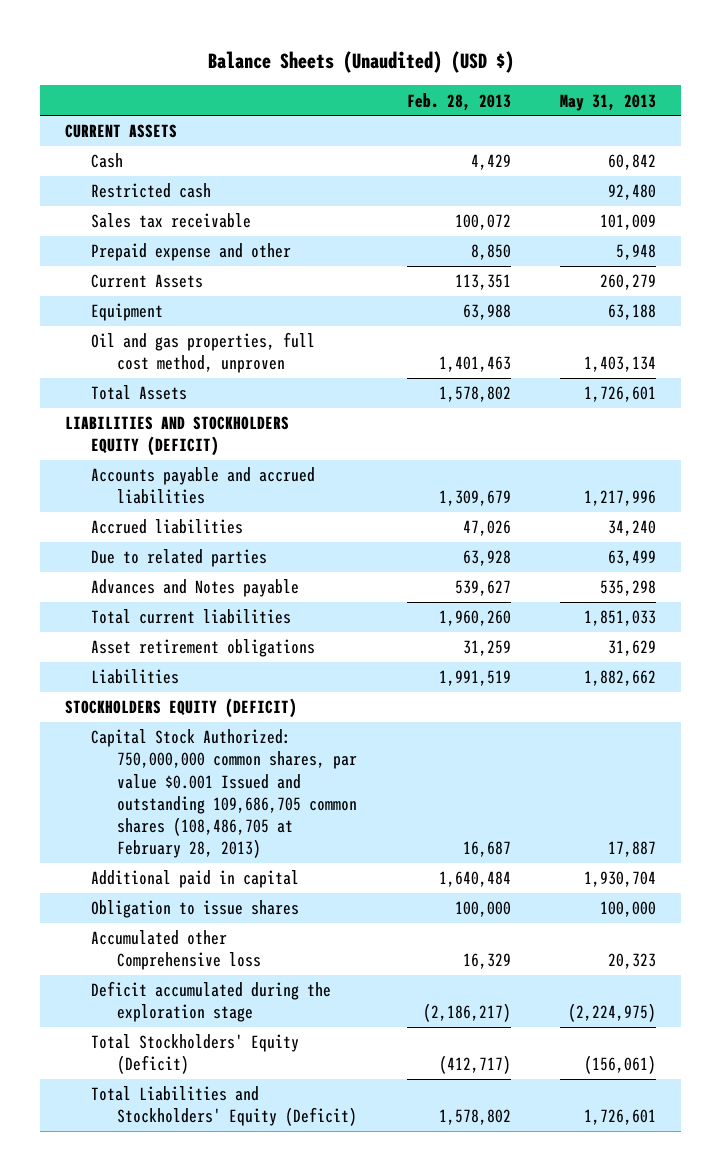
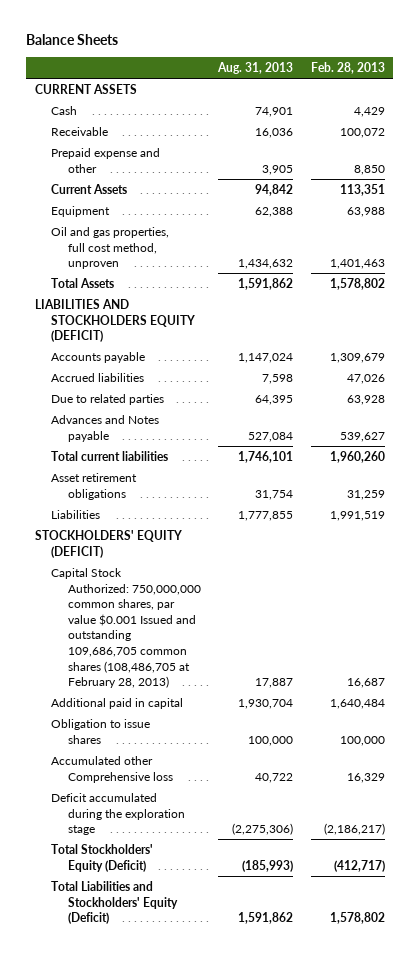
[207,50,514,73] Balance Sheets (Unaudited) (USD $) -> [25,33,118,45] Balance Sheets
[560,93,657,111] May 31, 2013 -> none
none -> [217,61,294,74] Aug. 31, 2013
[91,183,212,199] Restricted cash -> none
[91,213,252,229] Sales tax receivable -> [51,126,109,136] Receivable
[91,467,316,505] Accounts payable and accrued liabilities -> [51,351,146,363] Accounts payable
[65,698,298,719] STOCKHOLDERS EQUITY (DEFICIT) -> [34,529,182,558] STOCKHOLDERS' EQUITY (DEFICIT)

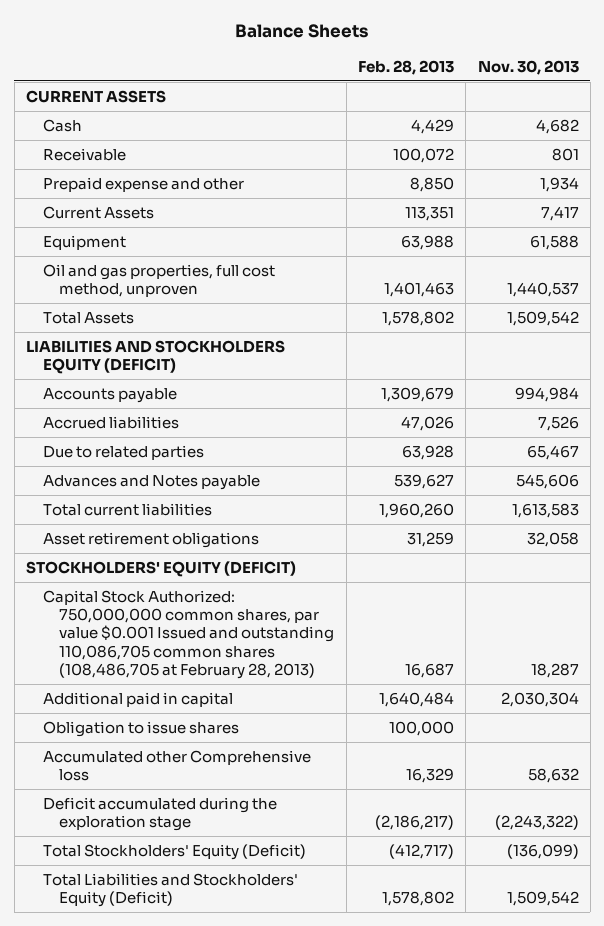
[217,61,294,74] Aug. 31, 2013 -> none
none -> [477,60,579,76] Nov. 30, 2013
[51,509,101,519] Liabilities -> none
[51,567,201,689] Capital Stock Authorized: 750,000,000 common shares, par value $0.001 Issued and outstanding 109,686,705 common shares (108,486,705 at February 28, 2013) -> [42,589,335,679] Capital Stock Authorized: 750,000,000 common shares, par value $0.001 Issued and outstanding 110,086,705 common shares (108,486,705 at February 28, 2013)

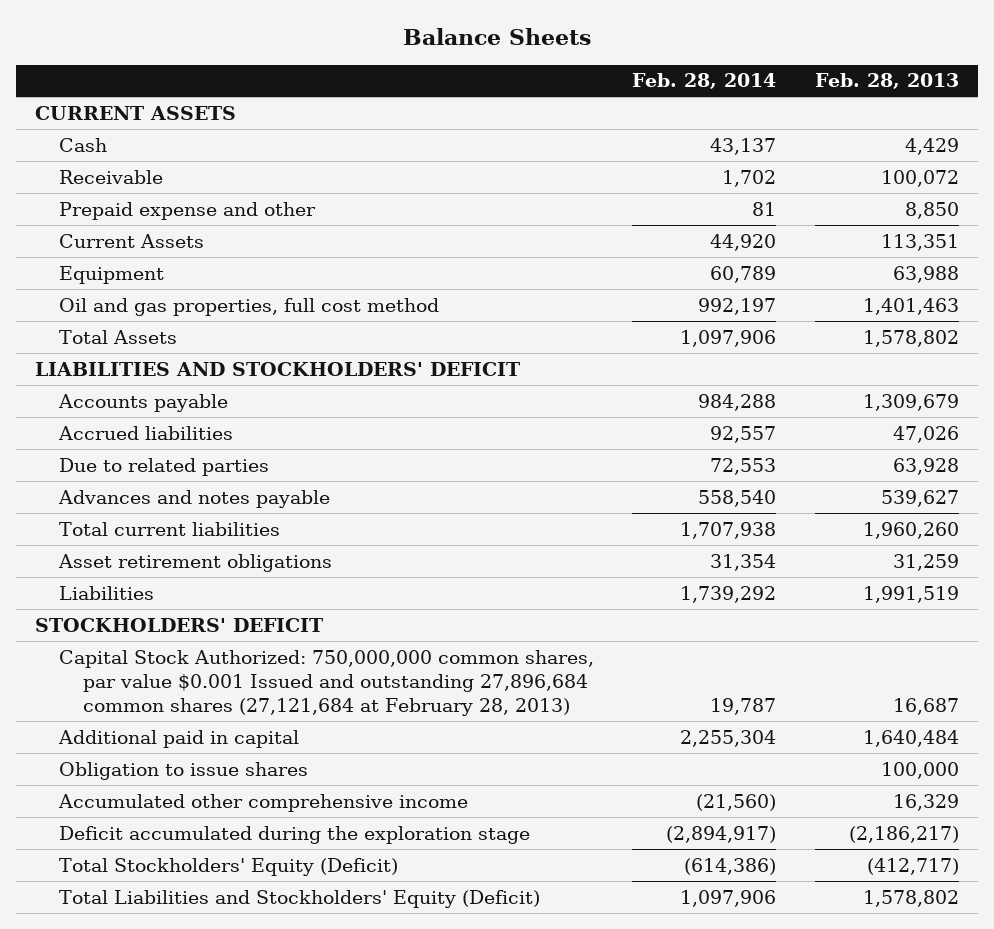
[477,60,579,76] Nov. 30, 2013 -> none
none -> [632,73,777,90] Feb. 28, 2014
[42,263,275,298] Oil and gas properties, full cost method, unproven -> [58,297,439,316] Oil and gas properties, full cost method
[25,339,285,375] LIABILITIES AND STOCKHOLDERS EQUITY (DEFICIT) -> [35,361,521,376] LIABILITIES AND STOCKHOLDERS' DEFICIT
[42,474,260,490] Advances and Notes payable -> [57,489,330,508] Advances and notes payable
none -> [58,585,154,600] Liabilities
[25,560,296,577] STOCKHOLDERS' EQUITY (DEFICIT) -> [35,617,324,632] STOCKHOLDERS' DEFICIT
[42,589,335,679] Capital Stock Authorized: 750,000,000 common shares, par value $0.001 Issued and outstanding 110,086,705 common shares (108,486,705 at February 28, 2013) -> [58,649,594,717] Capital Stock Authorized: 750,000,000 common shares, par value $0.001 Issued and outstanding 27,896,684 common shares (27,121,684 at February 28, 2013)
[42,749,311,782] Accumulated other Comprehensive loss -> [57,793,468,812] Accumulated other comprehensive income

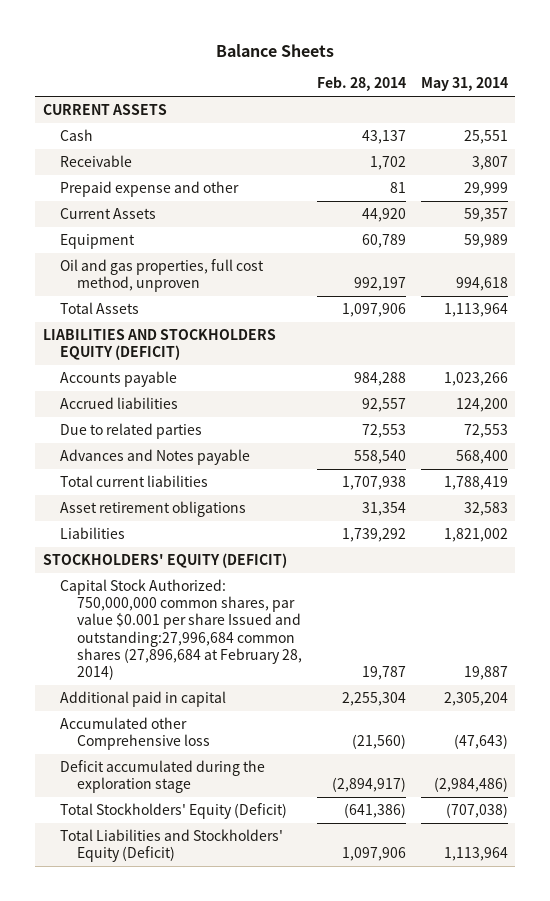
[814,73,959,90] Feb. 28, 2013 -> none
none -> [420,77,508,92] May 31, 2014
[58,297,439,316] Oil and gas properties, full cost method -> [59,258,264,293] Oil and gas properties, full cost method, unproven
[35,361,521,376] LIABILITIES AND STOCKHOLDERS' DEFICIT -> [42,328,276,361] LIABILITIES AND STOCKHOLDERS EQUITY (DEFICIT)
[57,489,330,508] Advances and notes payable -> [59,448,250,465] Advances and Notes payable
[35,617,324,632] STOCKHOLDERS' DEFICIT -> [42,552,287,568] STOCKHOLDERS' EQUITY (DEFICIT)
[58,649,594,717] Capital Stock Authorized: 750,000,000 common shares, par value $0.001 Issued and outstanding 27,896,684 common shares (27,121,684 at February 28, 2013) -> [59,578,302,681] Capital Stock Authorized: 750,000,000 common shares, par value $0.001 per share Issued and outstanding:27,996,684 common shares (27,896,684 at February 28, 2014)
[58,761,308,780] Obligation to issue shares -> none
[57,793,468,812] Accumulated other comprehensive income -> [59,716,210,751] Accumulated other Comprehensive loss
[684,857,777,875] (614,386) -> [343,802,406,818] (641,386)

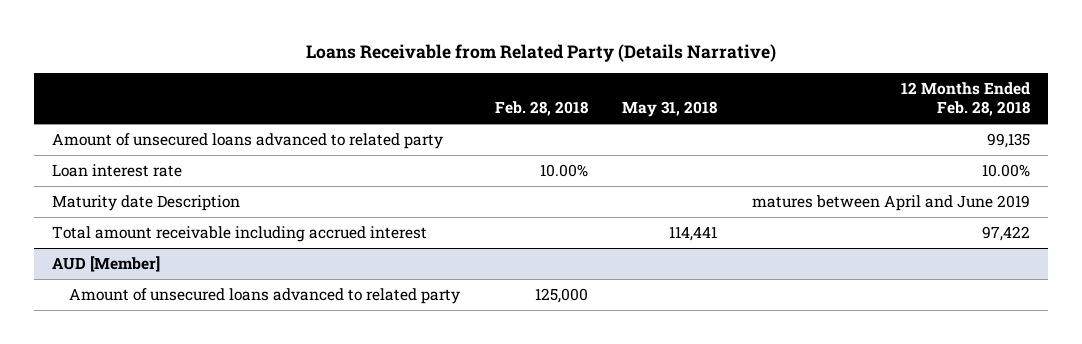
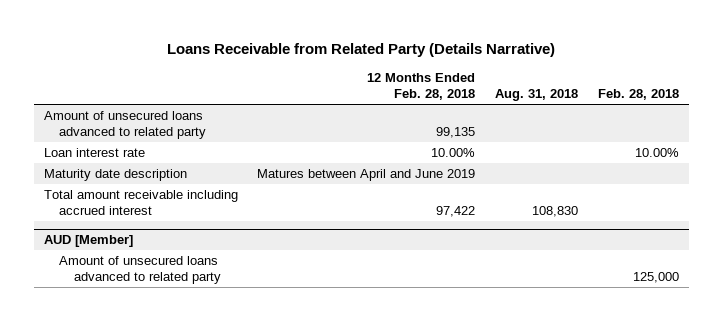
[622,101,718,118] May 31, 2018 -> none
none -> [495,89,579,102] Aug. 31, 2018
[51,194,240,211] Maturity date Description -> [43,168,187,181] Maturity date description
[752,194,1031,211] matures between April and June 2019 -> [257,168,476,181] Matures between April and June 2019

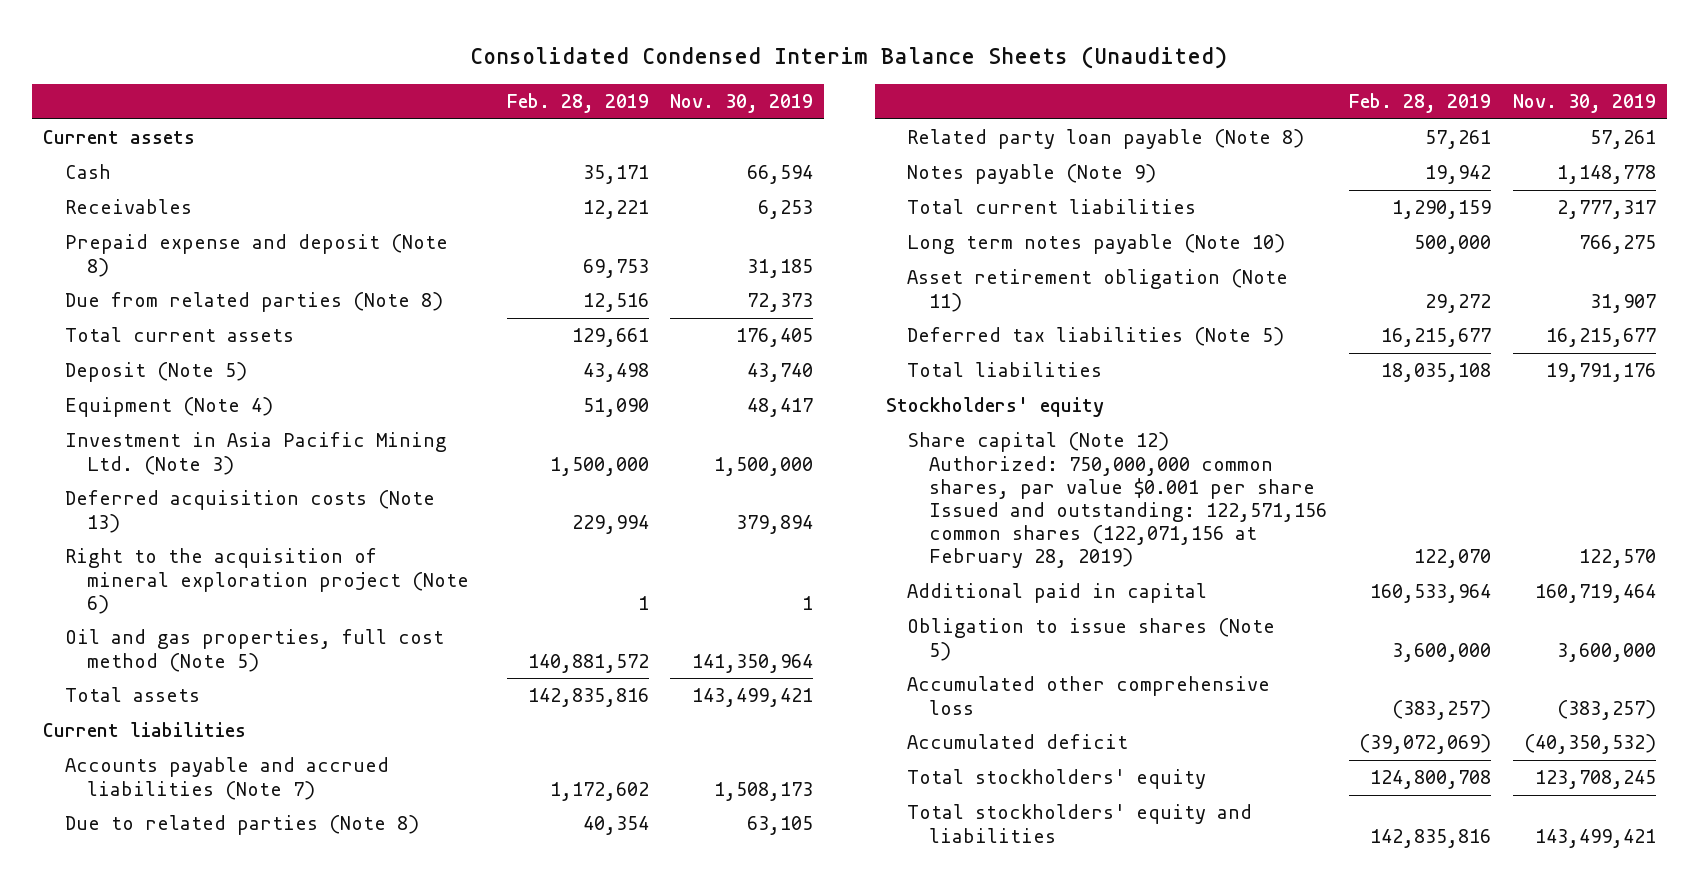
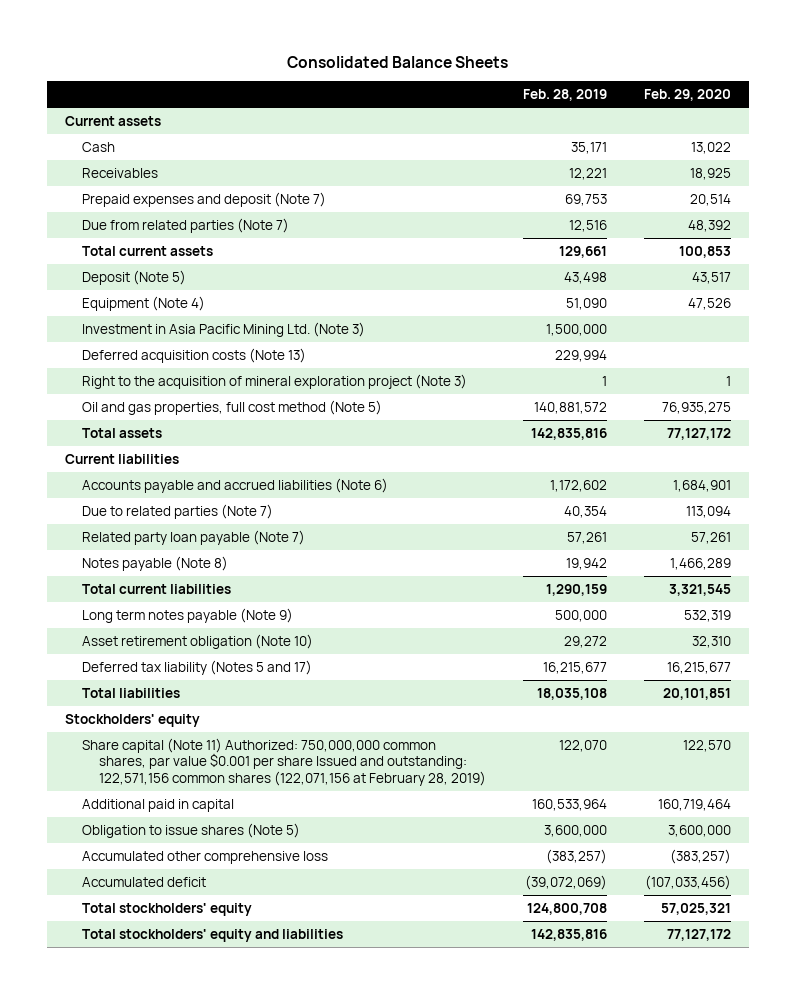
[470,45,1228,69] Consolidated Condensed Interim Balance Sheets (Unaudited) -> [287,55,509,68] Consolidated Balance Sheets
[670,94,814,114] Nov. 30, 2019 -> none
none -> [644,89,732,102] Feb. 29, 2020
[65,234,449,277] Prepaid expense and deposit (Note 8) -> [82,191,327,207] Prepaid expenses and deposit (Note 7)
[65,292,444,313] Due from related parties (Note 8) -> [82,217,290,233] Due from related parties (Note 7)
[65,548,469,614] Right to the acquisition of mineral exploration project (Note 6) -> [82,373,468,389] Right to the acquisition of mineral exploration project (Note 3)
[65,757,390,800] Accounts payable and accrued liabilities (Note 7) -> [82,477,389,493] Accounts payable and accrued liabilities (Note 6)
[65,815,420,836] Due to related parties (Note 8) -> [82,503,274,519] Due to related parties (Note 7)
[907,129,1305,150] Related party loan payable (Note 8) -> [82,529,306,545] Related party loan payable (Note 7)
[907,164,1157,185] Notes payable (Note 9) -> [82,555,229,571] Notes payable (Note 8)
[907,234,1286,255] Long term notes payable (Note 10) -> [82,607,294,623] Long term notes payable (Note 9)
[907,269,1289,312] Asset retirement obligation (Note 11) -> [82,633,314,649] Asset retirement obligation (Note 10)
[907,327,1285,347] Deferred tax liabilities (Note 5) -> [82,659,313,675] Deferred tax liability (Notes 5 and 17)
[907,432,1328,569] Share capital (Note 12) Authorized: 750,000,000 common shares, par value $0.001 per share Issued and outstanding: 122,571,156 common shares (122,071,156 at February 28, 2019) -> [82,737,487,787] Share capital (Note 11) Authorized: 750,000,000 common shares, par value $0.001 per share Issued and outstanding: 122,571,156 common shares (122,071,156 at February 28, 2019)

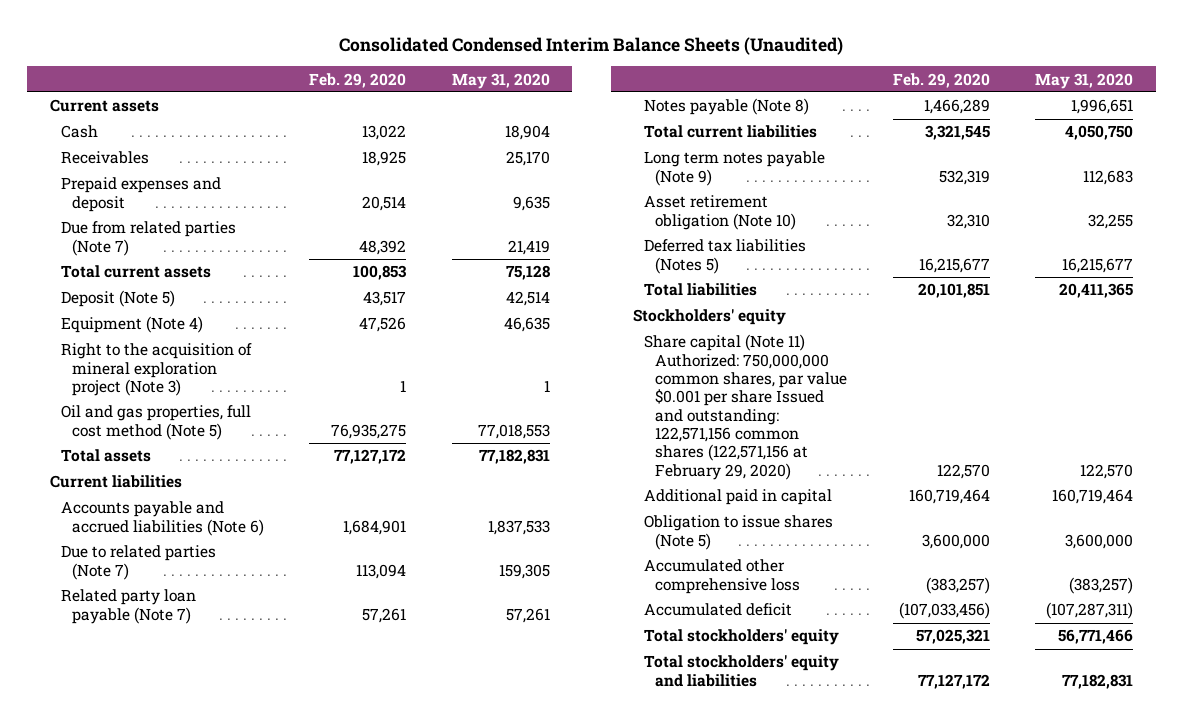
[287,55,509,68] Consolidated Balance Sheets -> [339,36,844,55] Consolidated Condensed Interim Balance Sheets (Unaudited)
[523,89,608,102] Feb. 28, 2019 -> none
none -> [451,72,550,89] May 31, 2020
[82,191,327,207] Prepaid expenses and deposit (Note 7) -> [60,177,221,212] Prepaid expenses and deposit
[82,321,366,337] Investment in Asia Pacific Mining Ltd. (Note 3) -> none
[82,347,307,363] Deferred acquisition costs (Note 13) -> none
[82,659,313,675] Deferred tax liability (Notes 5 and 17) -> [644,239,807,274] Deferred tax liabilities (Notes 5)
[82,737,487,787] Share capital (Note 11) Authorized: 750,000,000 common shares, par value $0.001 per share Issued and outstanding: 122,571,156 common shares (122,071,156 at February 28, 2019) -> [644,334,848,480] Share capital (Note 11) Authorized: 750,000,000 common shares, par value $0.001 per share Issued and outstanding: 122,571,156 common shares (122,571,156 at February 29, 2020)

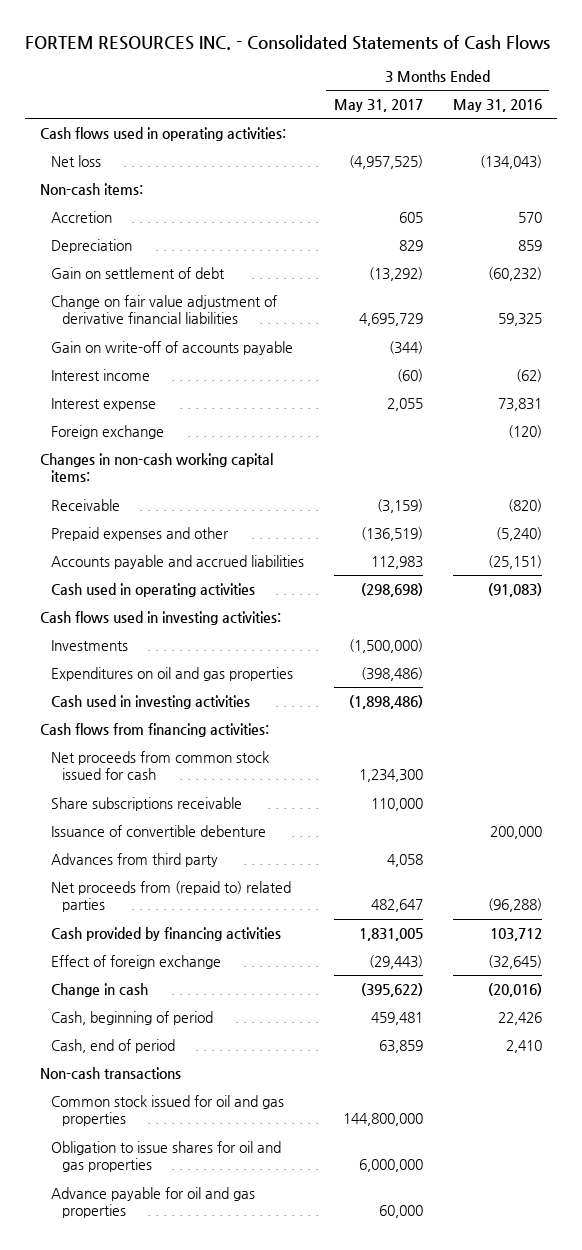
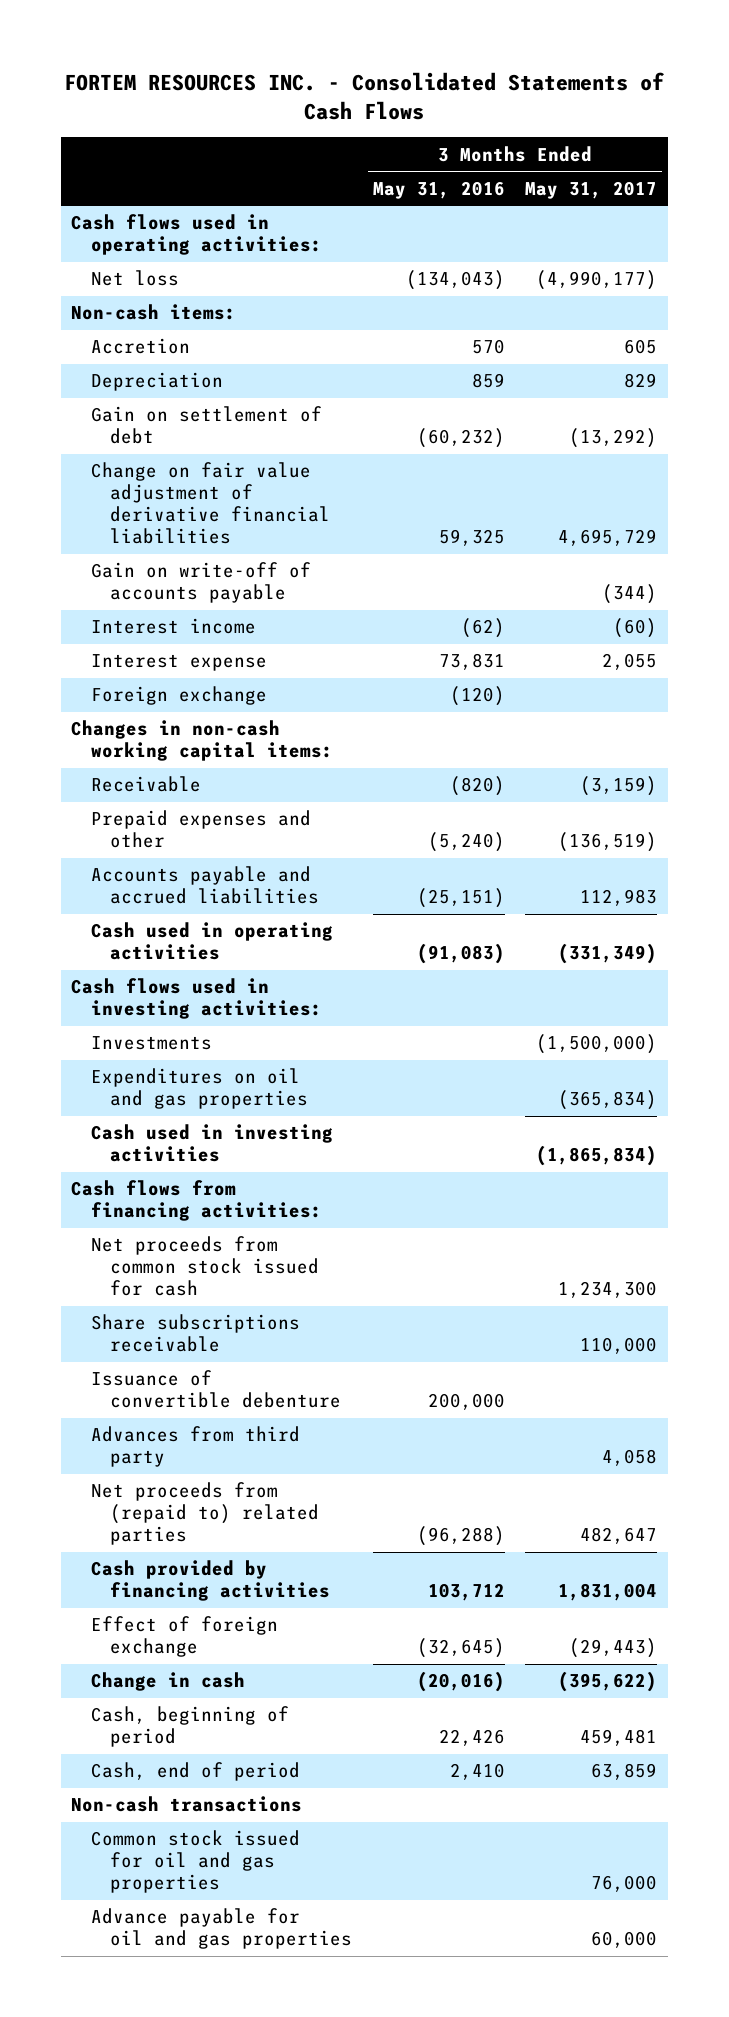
[348,155,423,170] (4,957,525) -> [536,270,658,291] (4,990,177)
[360,583,423,598] (298,698) -> [558,943,658,965] (331,349)
[360,667,423,682] (398,486) -> [558,1090,658,1111] (365,834)
[348,695,423,710] (1,898,486) -> [536,1145,658,1167] (1,865,834)
[358,928,423,942] 1,831,005 -> [558,1583,658,1602] 1,831,004
[51,1141,282,1173] Obligation to issue shares for oil and gas properties -> none
[342,1113,423,1127] 144,800,000 -> [591,1875,658,1893] 76,000

